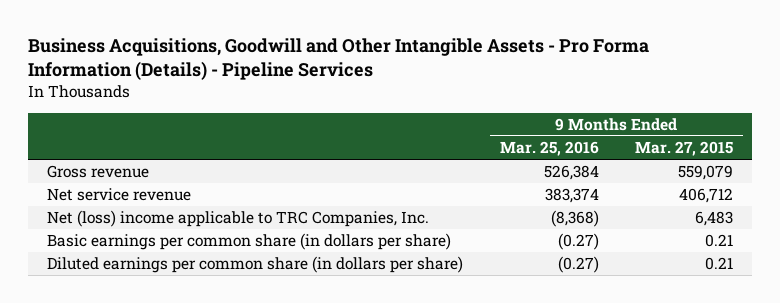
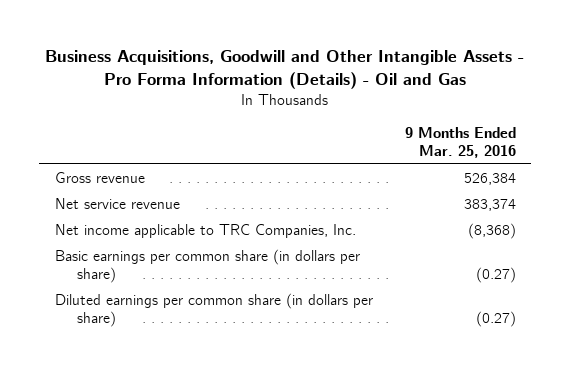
[28,38,650,81] Business Acquisitions, Goodwill and Other Intangible Assets - Pro Forma Information (Details) - Pipeline Services -> [45,49,525,90] Business Acquisitions, Goodwill and Other Intangible Assets - Pro Forma Information (Details) - Oil and Gas
[635,141,734,157] Mar. 27, 2015 -> none
[46,210,429,228] Net (loss) income applicable to TRC Companies, Inc. -> [54,224,356,239] Net income applicable to TRC Companies, Inc.

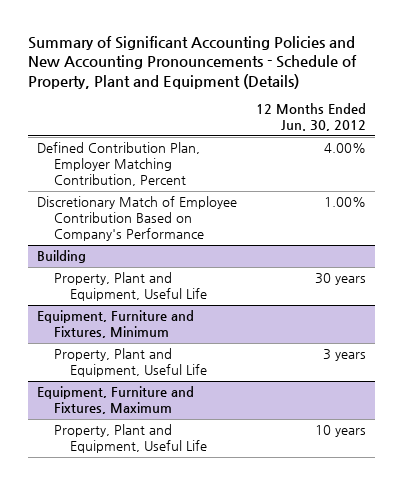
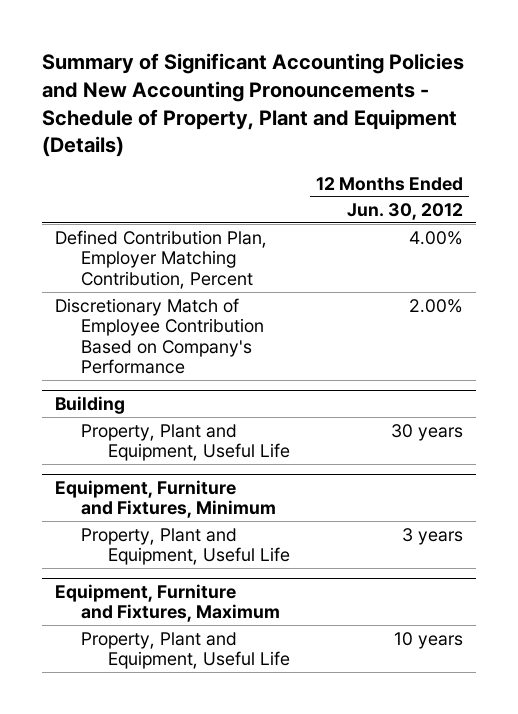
[323,197,366,208] 1.00% -> [409,298,464,313] 2.00%

